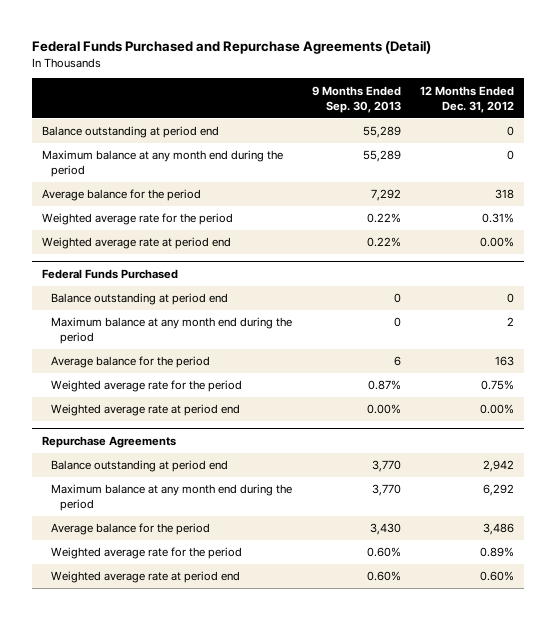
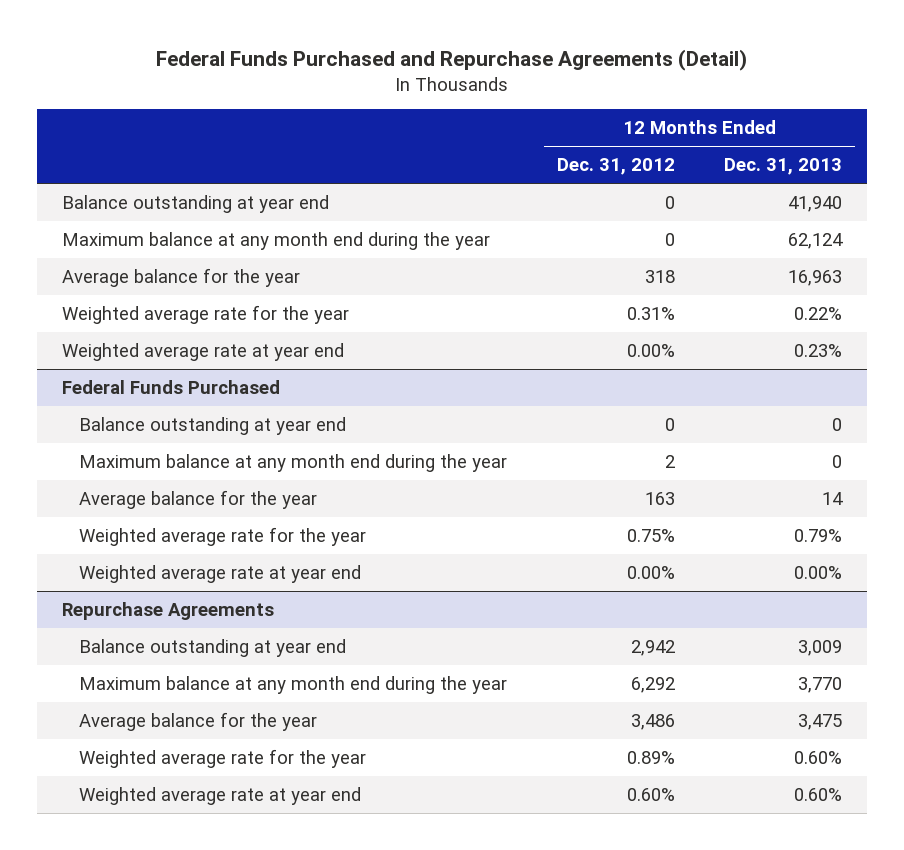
[311,85,401,113] 9 Months Ended Sep. 30, 2013 -> none
none -> [724,158,843,176] Dec. 31, 2013
[42,126,220,139] Balance outstanding at period end -> [62,195,330,214] Balance outstanding at year end
[42,150,284,178] Maximum balance at any month end during the period -> [62,232,491,251] Maximum balance at any month end during the year
[42,189,202,202] Average balance for the period -> [62,268,301,288] Average balance for the year
[42,213,234,226] Weighted average rate for the period -> [62,305,350,325] Weighted average rate for the year
[42,237,232,250] Weighted average rate at period end -> [62,343,345,362] Weighted average rate at year end
[51,293,229,306] Balance outstanding at period end -> [79,417,347,436] Balance outstanding at year end
[51,317,293,345] Maximum balance at any month end during the period -> [79,454,508,473] Maximum balance at any month end during the year
[51,356,211,369] Average balance for the period -> [79,490,318,510] Average balance for the year
[51,380,243,393] Weighted average rate for the period -> [79,527,367,547] Weighted average rate for the year
[51,404,241,417] Weighted average rate at period end -> [79,565,362,584] Weighted average rate at year end
[51,460,229,473] Balance outstanding at period end -> [79,639,347,658] Balance outstanding at year end
[51,484,293,512] Maximum balance at any month end during the period -> [79,676,508,695] Maximum balance at any month end during the year
[51,523,211,536] Average balance for the period -> [79,712,318,732] Average balance for the year
[51,547,243,560] Weighted average rate for the period -> [79,749,367,769] Weighted average rate for the year
[51,571,241,584] Weighted average rate at period end -> [79,787,362,806] Weighted average rate at year end

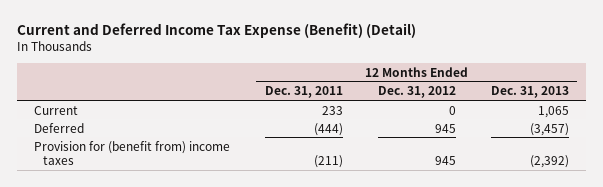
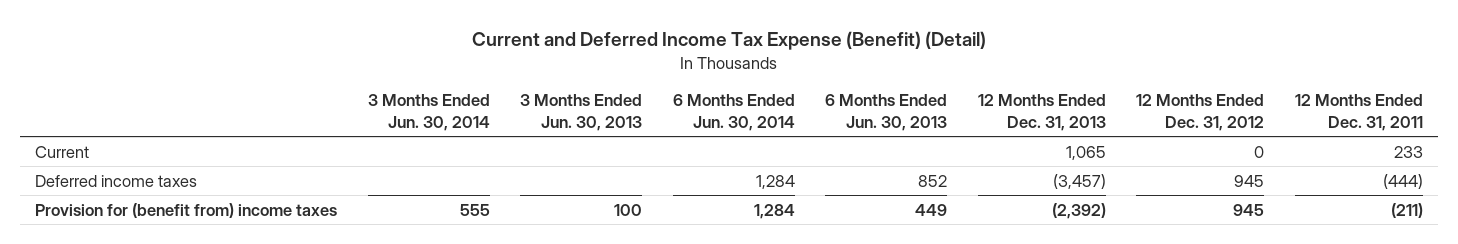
none -> [367,94,490,131] 3 Months Ended Jun. 30, 2014
none -> [520,94,643,131] 3 Months Ended Jun. 30, 2013
none -> [672,94,795,131] 6 Months Ended Jun. 30, 2014
none -> [825,94,948,131] 6 Months Ended Jun. 30, 2013
[34,122,85,133] Deferred -> [35,174,198,187] Deferred income taxes

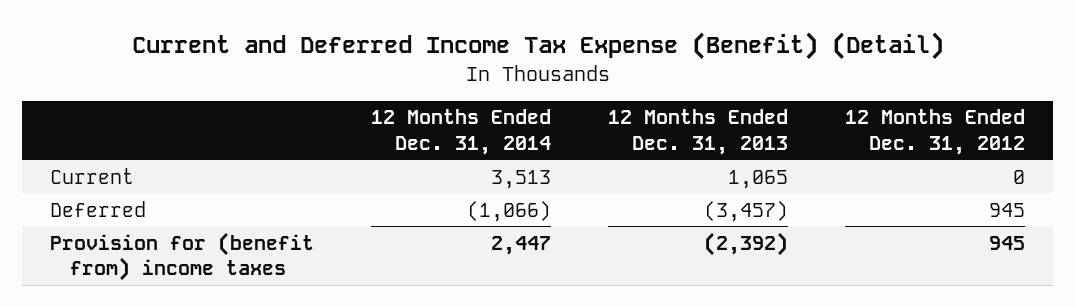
[367,94,490,131] 3 Months Ended Jun. 30, 2014 -> none
[520,94,643,131] 3 Months Ended Jun. 30, 2013 -> none
[672,94,795,131] 6 Months Ended Jun. 30, 2014 -> none
[825,94,948,131] 6 Months Ended Jun. 30, 2013 -> none
[1294,94,1423,131] 12 Months Ended Dec. 31, 2011 -> none
none -> [371,109,552,155] 12 Months Ended Dec. 31, 2014
[35,174,198,187] Deferred income taxes -> [50,200,147,217] Deferred

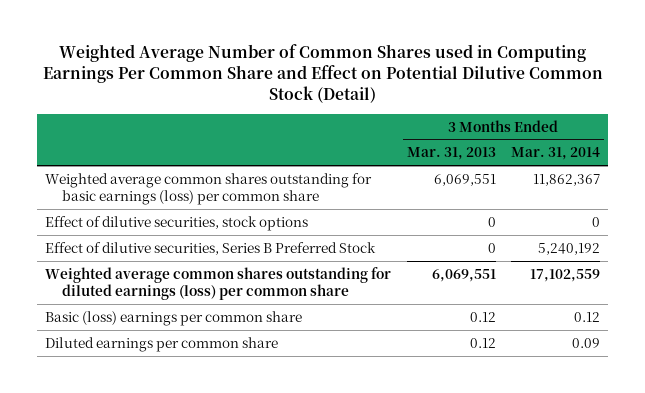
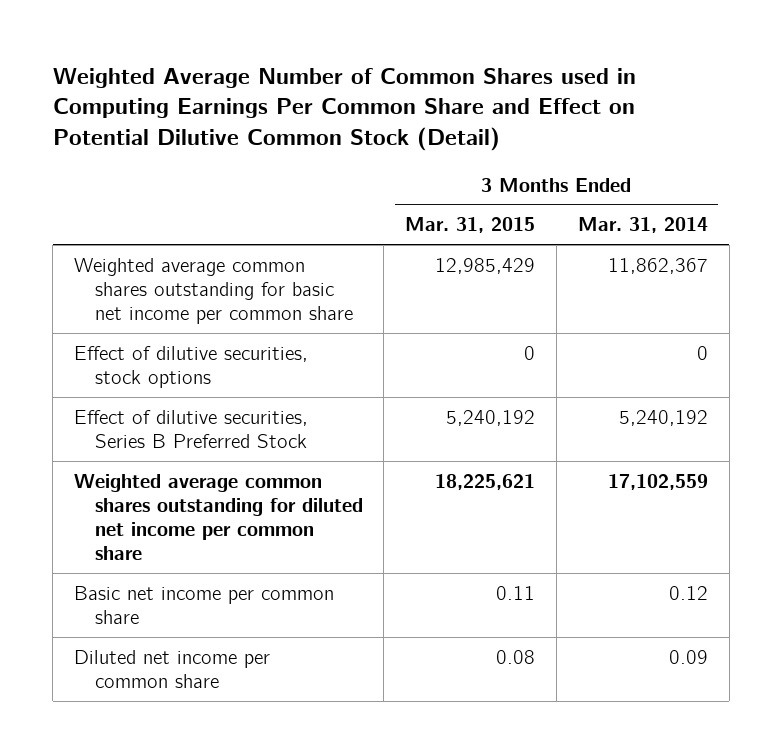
[406,147,496,161] Mar. 31, 2013 -> none
none -> [405,217,536,234] Mar. 31, 2015
[44,172,372,206] Weighted average common shares outstanding for basic earnings (loss) per common share -> [73,257,353,324] Weighted average common shares outstanding for basic net income per common share
[44,266,391,301] Weighted average common shares outstanding for diluted earnings (loss) per common share -> [73,473,363,560] Weighted average common shares outstanding for diluted net income per common share
[44,310,302,326] Basic (loss) earnings per common share -> [73,585,334,624] Basic net income per common share
[44,336,278,352] Diluted earnings per common share -> [73,649,270,688] Diluted net income per common share

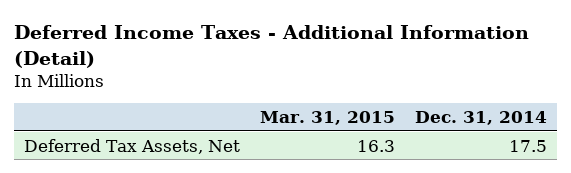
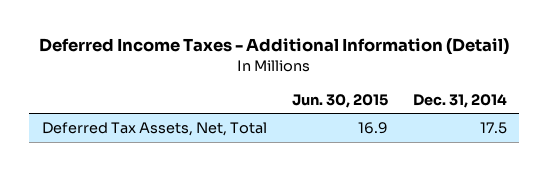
[259,110,395,125] Mar. 31, 2015 -> none
none -> [291,93,388,108] Jun. 30, 2015
[23,138,240,154] Deferred Tax Assets, Net -> [41,122,267,137] Deferred Tax Assets, Net, Total

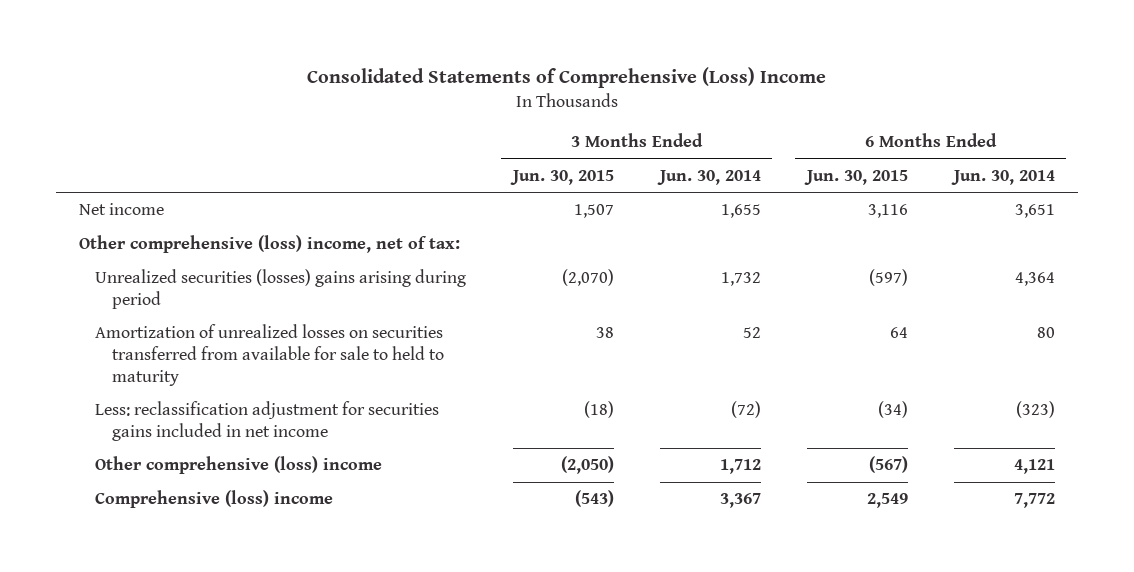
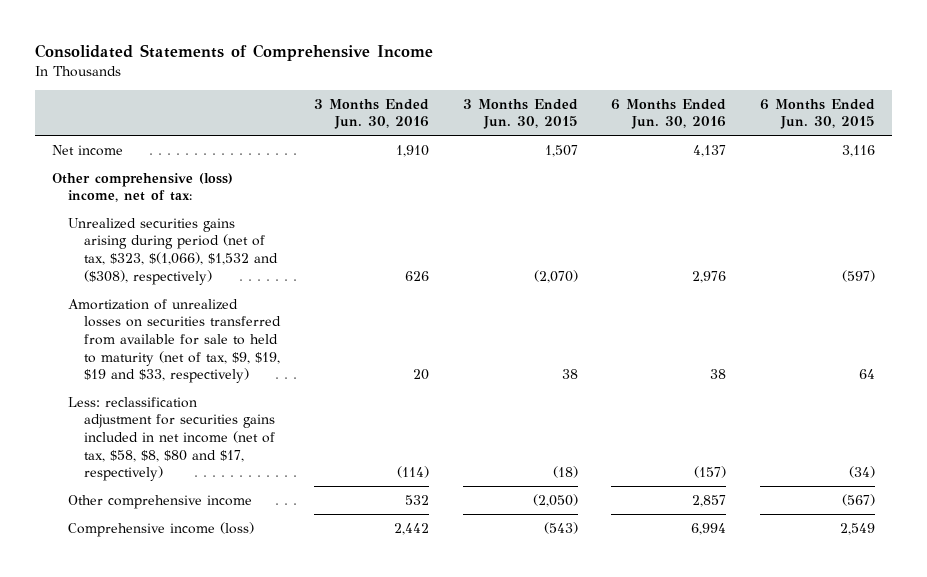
[307,67,827,89] Consolidated Statements of Comprehensive (Loss) Income -> [34,43,433,61] Consolidated Statements of Comprehensive Income
[656,169,761,185] Jun. 30, 2014 -> none
[950,169,1055,185] Jun. 30, 2014 -> none
none -> [313,98,429,130] 3 Months Ended Jun. 30, 2016
none -> [611,98,727,130] 6 Months Ended Jun. 30, 2016
[95,269,467,310] Unrealized securities (losses) gains arising during period -> [67,217,278,285] Unrealized securities gains arising during period (net of tax, $323, $(1,066), $1,532 and ($308), respectively)
[95,324,444,386] Amortization of unrealized losses on securities transferred from available for sale to held to maturity -> [67,298,281,384] Amortization of unrealized losses on securities transferred from available for sale to held to maturity (net of tax, $9, $19, $19 and $33, respectively)
[95,401,440,442] Less: reclassification adjustment for securities gains included in net income -> [67,396,275,482] Less: reclassification adjustment for securities gains included in net income (net of tax, $58, $8, $80 and $17, respectively)
[95,456,383,475] Other comprehensive (loss) income -> [67,494,252,509] Other comprehensive income
[95,490,334,509] Comprehensive (loss) income -> [67,521,254,537] Comprehensive income (loss)

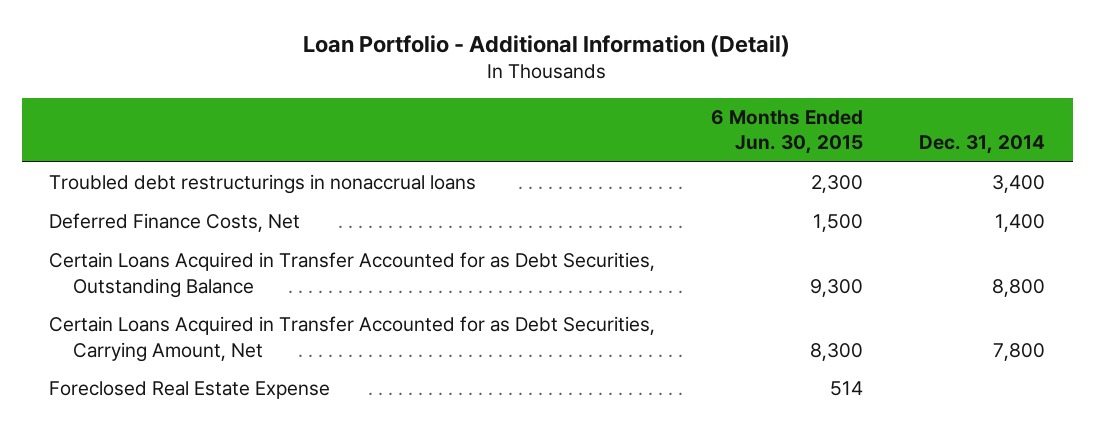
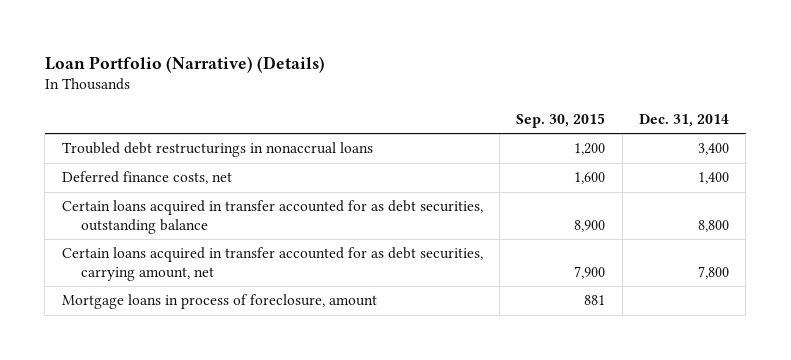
[303,34,791,57] Loan Portfolio - Additional Information (Detail) -> [44,55,325,73] Loan Portfolio (Narrative) (Details)
[711,110,864,155] 6 Months Ended Jun. 30, 2015 -> none
none -> [516,112,606,128] Sep. 30, 2015
[49,381,331,400] Foreclosed Real Estate Expense -> none
[49,213,301,233] Deferred Finance Costs, Net -> [61,171,232,185] Deferred finance costs, net
[49,252,656,298] Certain Loans Acquired in Transfer Accounted for as Debt Securities, Outstanding Balance -> [61,200,483,235] Certain loans acquired in transfer accounted for as debt securities, outstanding balance
[49,316,656,362] Certain Loans Acquired in Transfer Accounted for as Debt Securities, Carrying Amount, Net -> [61,247,483,282] Certain loans acquired in transfer accounted for as debt securities, carrying amount, net
none -> [61,294,377,310] Mortgage loans in process of foreclosure, amount

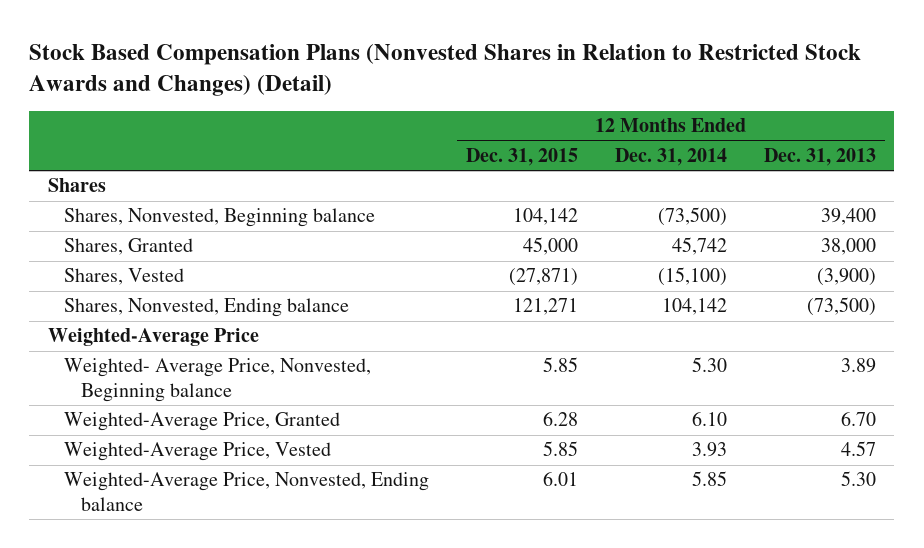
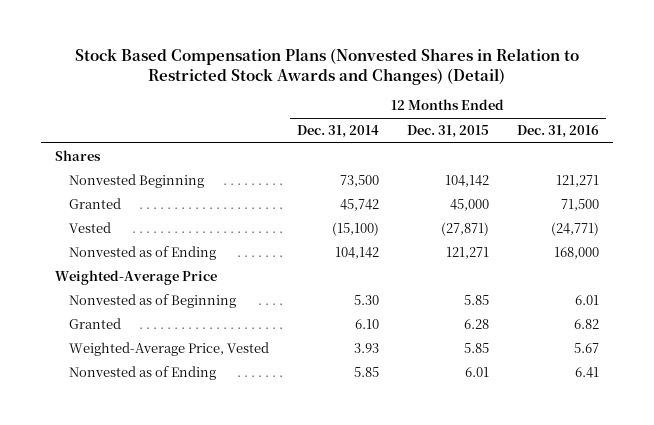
[763,147,876,166] Dec. 31, 2013 -> none
none -> [517,124,600,138] Dec. 31, 2016
[64,208,376,228] Shares, Nonvested, Beginning balance -> [68,173,204,188] Nonvested Beginning
[658,207,728,227] (73,500) -> [339,174,379,187] 73,500
[64,238,194,256] Shares, Granted -> [68,197,121,209] Granted
[64,268,185,286] Shares, Vested -> [68,221,111,233] Vested
[64,298,350,318] Shares, Nonvested, Ending balance -> [68,245,216,260] Nonvested as of Ending
[64,358,372,402] Weighted- Average Price, Nonvested, Beginning balance -> [68,293,236,308] Nonvested as of Beginning
[64,412,341,432] Weighted-Average Price, Granted -> [68,317,121,329] Granted
[64,472,430,511] Weighted-Average Price, Nonvested, Ending balance -> [68,365,216,380] Nonvested as of Ending

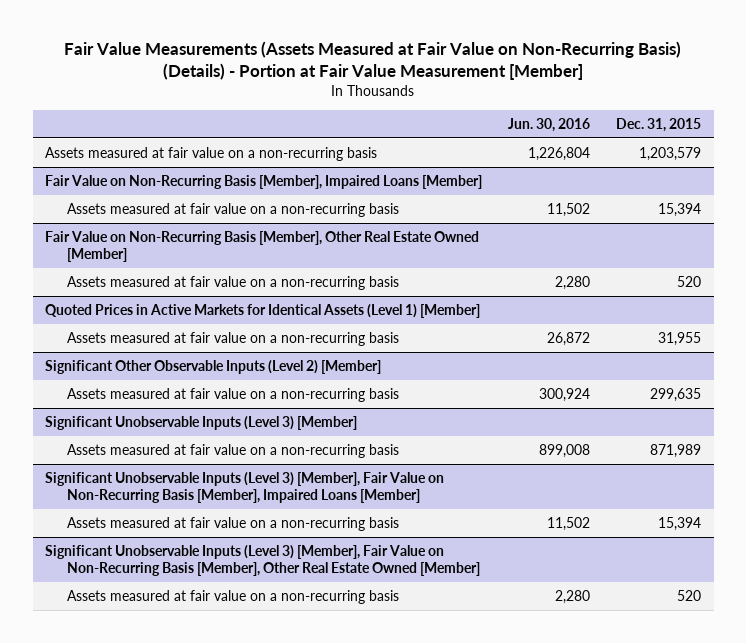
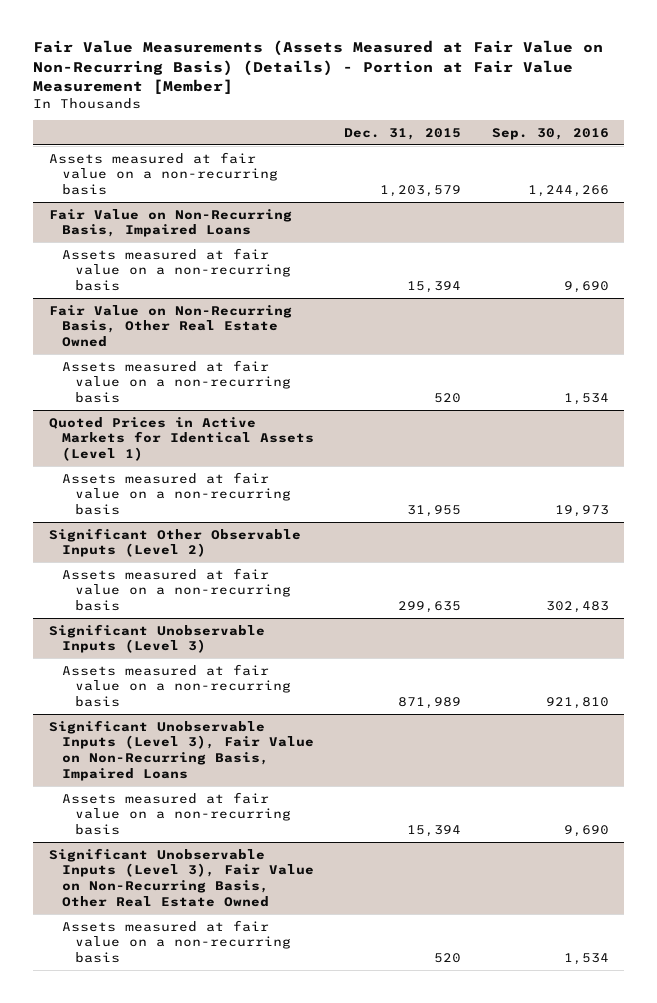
[508,117,591,132] Jun. 30, 2016 -> none
none -> [491,127,609,140] Sep. 30, 2016
[45,174,483,189] Fair Value on Non-Recurring Basis [Member], Impaired Loans [Member] -> [48,208,292,238] Fair Value on Non-Recurring Basis, Impaired Loans
[45,230,480,263] Fair Value on Non-Recurring Basis [Member], Other Real Estate Owned [Member] -> [48,304,292,347] Fair Value on Non-Recurring Basis, Other Real Estate Owned
[45,303,481,318] Quoted Prices in Active Markets for Identical Assets (Level 1) [Member] -> [48,416,314,461] Quoted Prices in Active Markets for Identical Assets (Level 1)
[45,359,382,374] Significant Other Observable Inputs (Level 2) [Member] -> [48,527,301,558] Significant Other Observable Inputs (Level 2)
[45,415,358,430] Significant Unobservable Inputs (Level 3) [Member] -> [48,623,265,654] Significant Unobservable Inputs (Level 3)
[45,471,445,504] Significant Unobservable Inputs (Level 3) [Member], Fair Value on Non-Recurring Basis [Member], Impaired Loans [Member] -> [48,719,314,781] Significant Unobservable Inputs (Level 3), Fair Value on Non-Recurring Basis, Impaired Loans
[45,544,480,577] Significant Unobservable Inputs (Level 3) [Member], Fair Value on Non-Recurring Basis [Member], Other Real Estate Owned [Member] -> [48,847,314,907] Significant Unobservable Inputs (Level 3), Fair Value on Non-Recurring Basis, Other Real Estate Owned

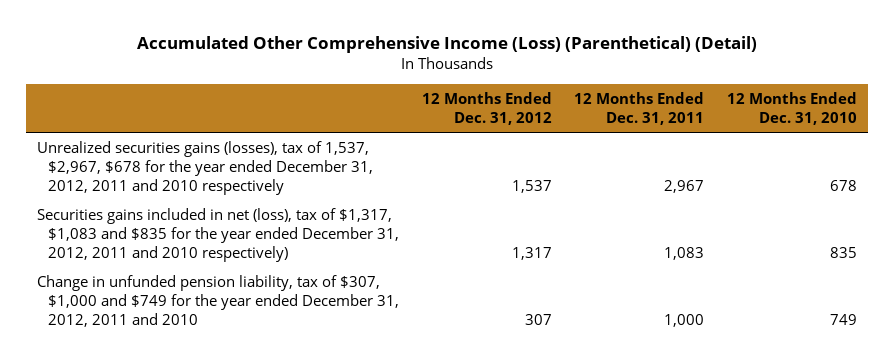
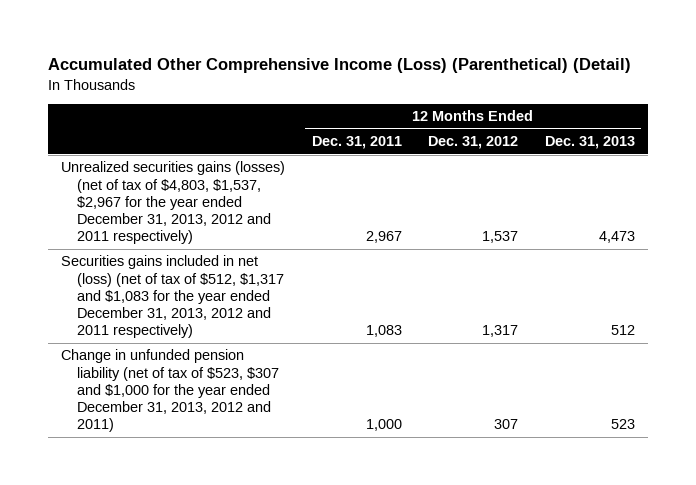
[726,91,857,126] 12 Months Ended Dec. 31, 2010 -> none
none -> [544,136,635,150] Dec. 31, 2013
[37,140,374,196] Unrealized securities gains (losses), tax of 1,537, $2,967, $678 for the year ended December 31, 2012, 2011 and 2010 respectively -> [61,161,286,245] Unrealized securities gains (losses) (net of tax of $4,803, $1,537, $2,967 for the year ended December 31, 2013, 2012 and 2011 respectively)
[37,207,400,263] Securities gains included in net (loss), tax of $1,317, $1,083 and $835 for the year ended December 31, 2012, 2011 and 2010 respectively) -> [61,255,285,339] Securities gains included in net (loss) (net of tax of $512, $1,317 and $1,083 for the year ended December 31, 2013, 2012 and 2011 respectively)
[37,274,400,328] Change in unfunded pension liability, tax of $307, $1,000 and $749 for the year ended December 31, 2012, 2011 and 2010 -> [61,349,280,433] Change in unfunded pension liability (net of tax of $523, $307 and $1,000 for the year ended December 31, 2013, 2012 and 2011)

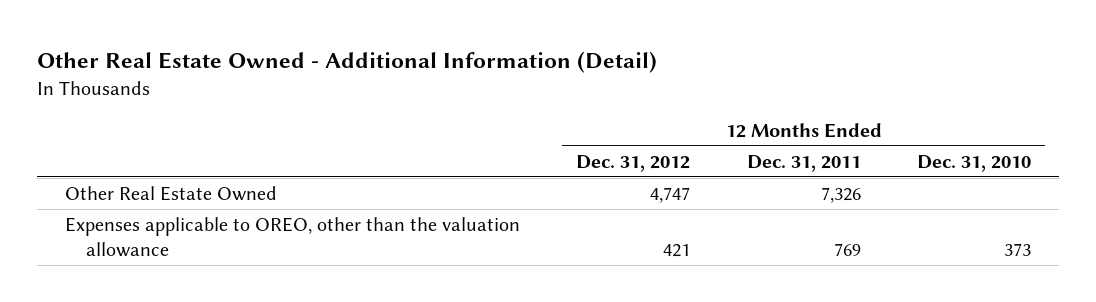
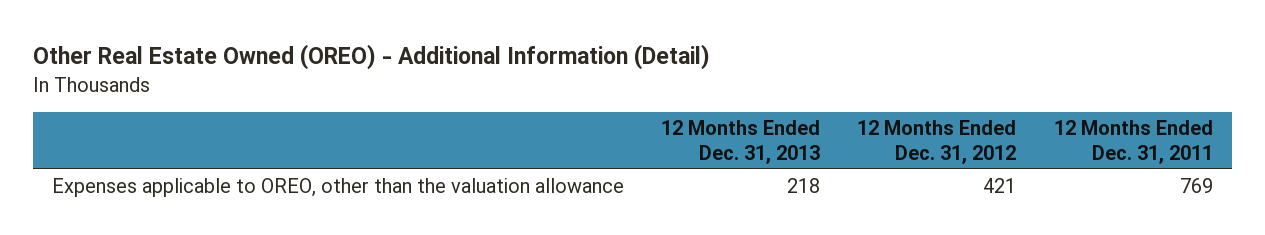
[36,50,657,73] Other Real Estate Owned - Additional Information (Detail) -> [33,44,711,71] Other Real Estate Owned (OREO) - Additional Information (Detail)
[916,154,1031,172] Dec. 31, 2010 -> none
none -> [661,119,821,164] 12 Months Ended Dec. 31, 2013
[64,186,277,202] Other Real Estate Owned -> none

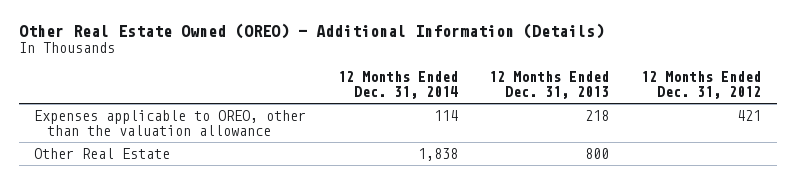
[33,44,711,71] Other Real Estate Owned (OREO) - Additional Information (Detail) -> [18,23,604,40] Other Real Estate Owned (OREO) - Additional Information (Details)
[1053,119,1213,164] 12 Months Ended Dec. 31, 2011 -> none
none -> [337,71,458,100] 12 Months Ended Dec. 31, 2014
none -> [34,147,171,159] Other Real Estate

